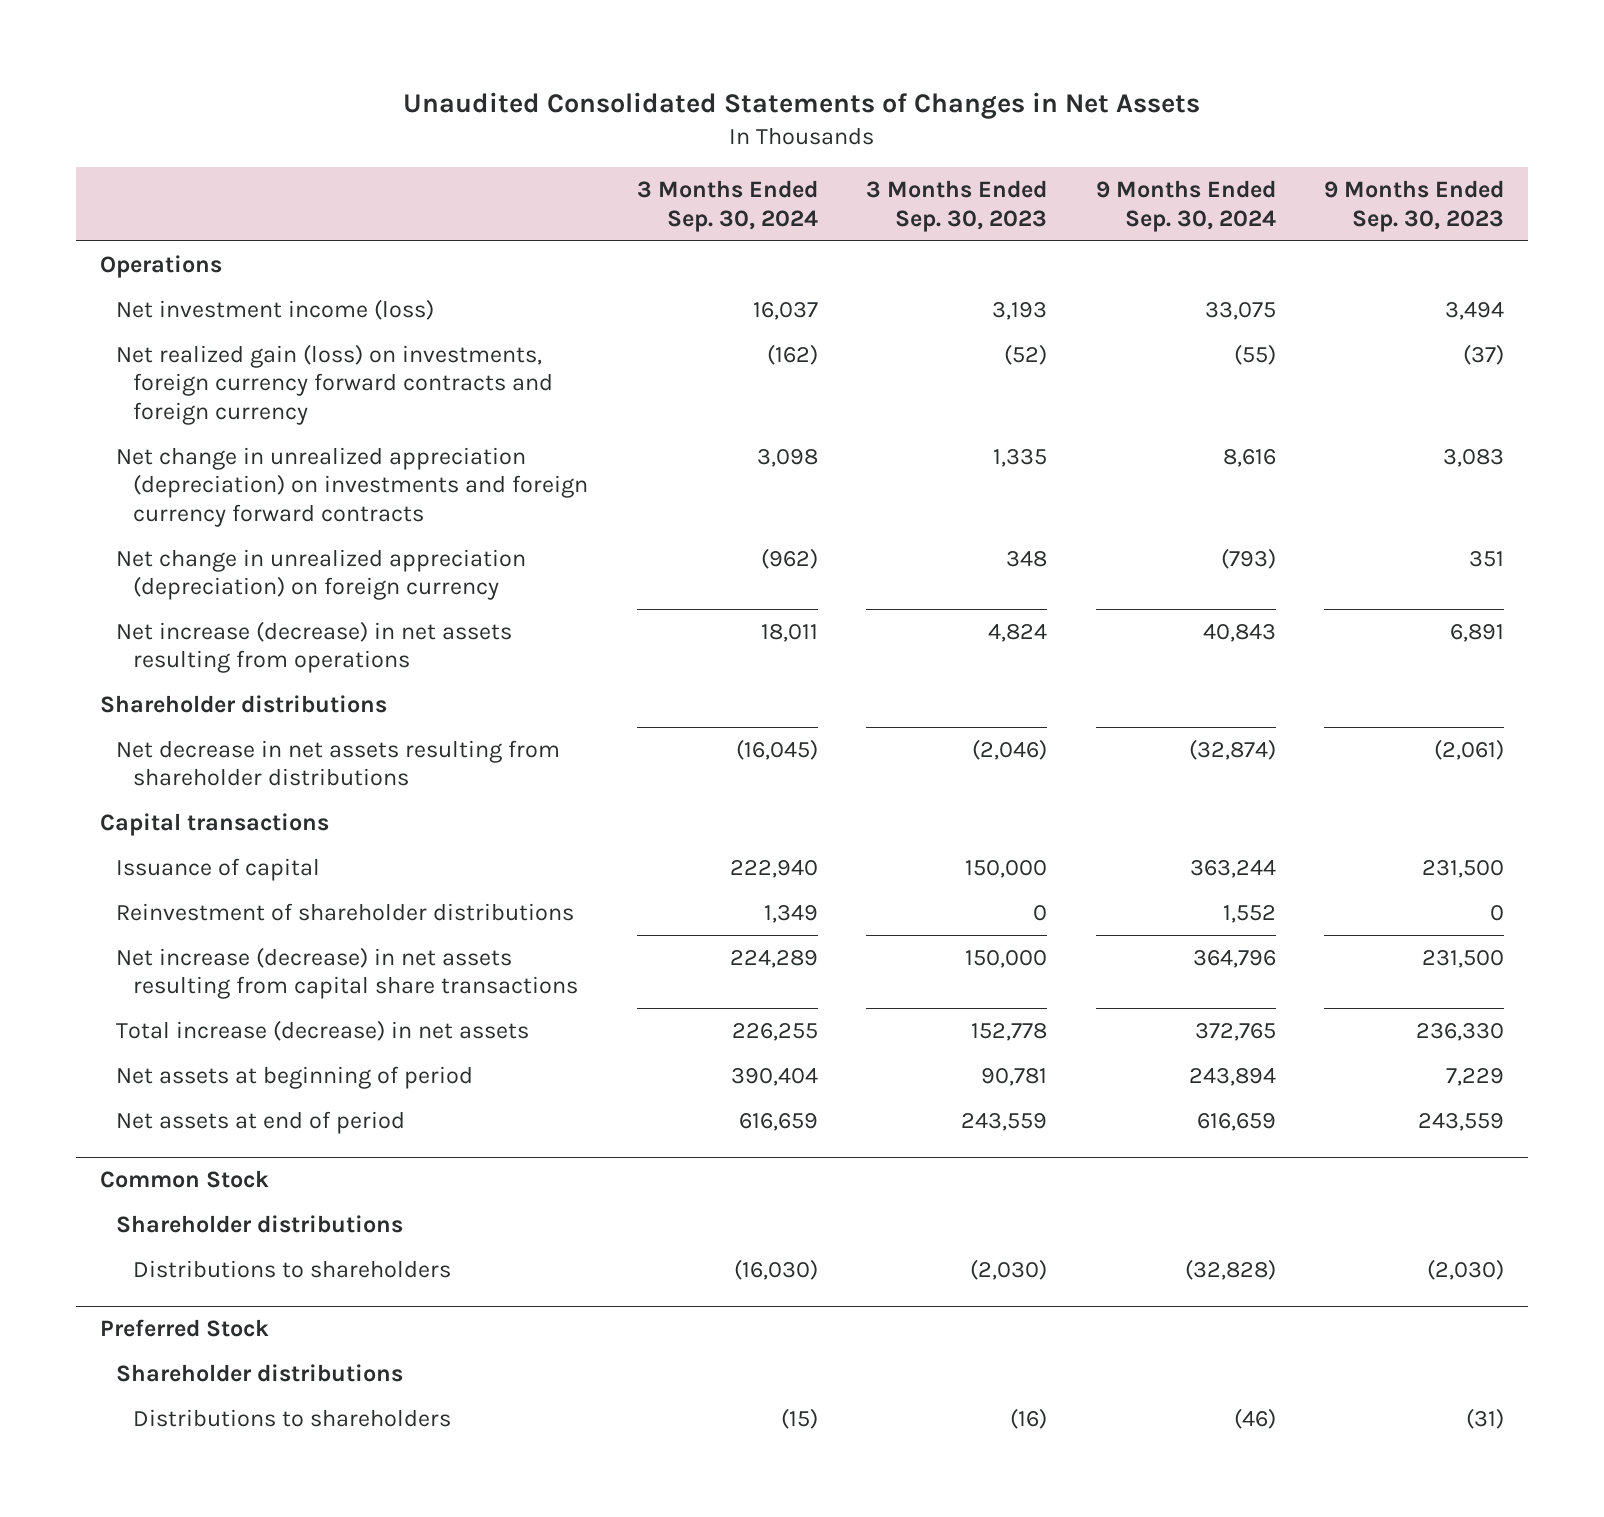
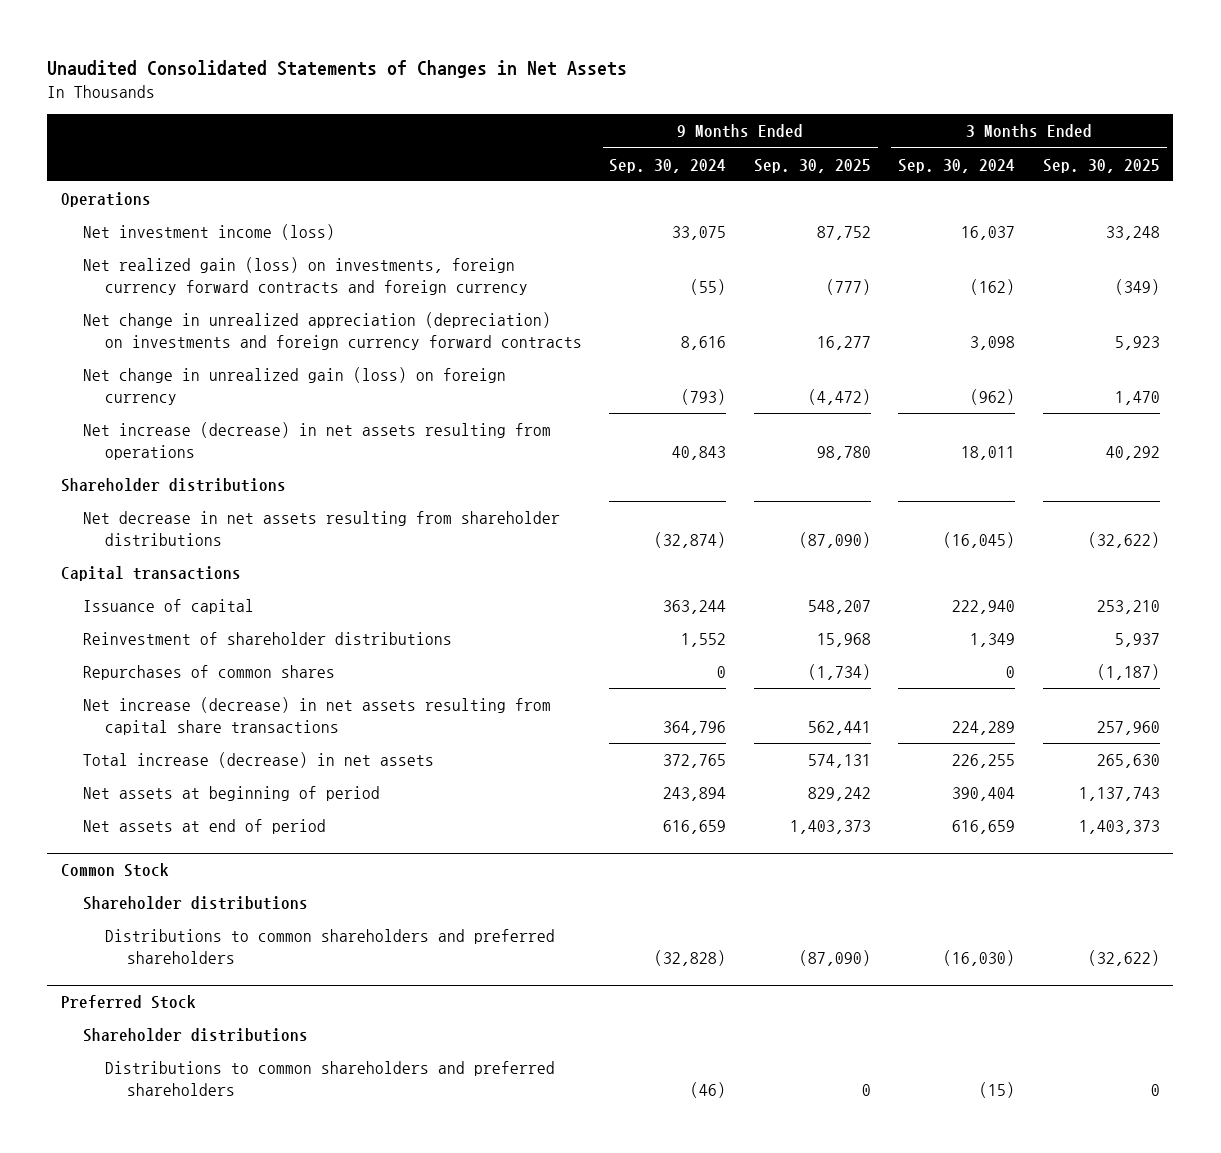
[866,179,1048,232] 3 Months Ended Sep. 30, 2023 -> none
[1324,179,1505,232] 9 Months Ended Sep. 30, 2023 -> none
none -> [753,158,871,173] Sep. 30, 2025
none -> [1042,158,1160,173] Sep. 30, 2025
[116,548,527,601] Net change in unrealized appreciation (depreciation) on foreign currency -> [82,367,506,406] Net change in unrealized gain (loss) on foreign currency
none -> [82,665,335,681] Repurchases of common shares
[133,1259,452,1278] Distributions to shareholders -> [105,929,556,965] Distributions to common shareholders and preferred shareholders
[133,1408,452,1427] Distributions to shareholders -> [105,1061,556,1097] Distributions to common shareholders and preferred shareholders

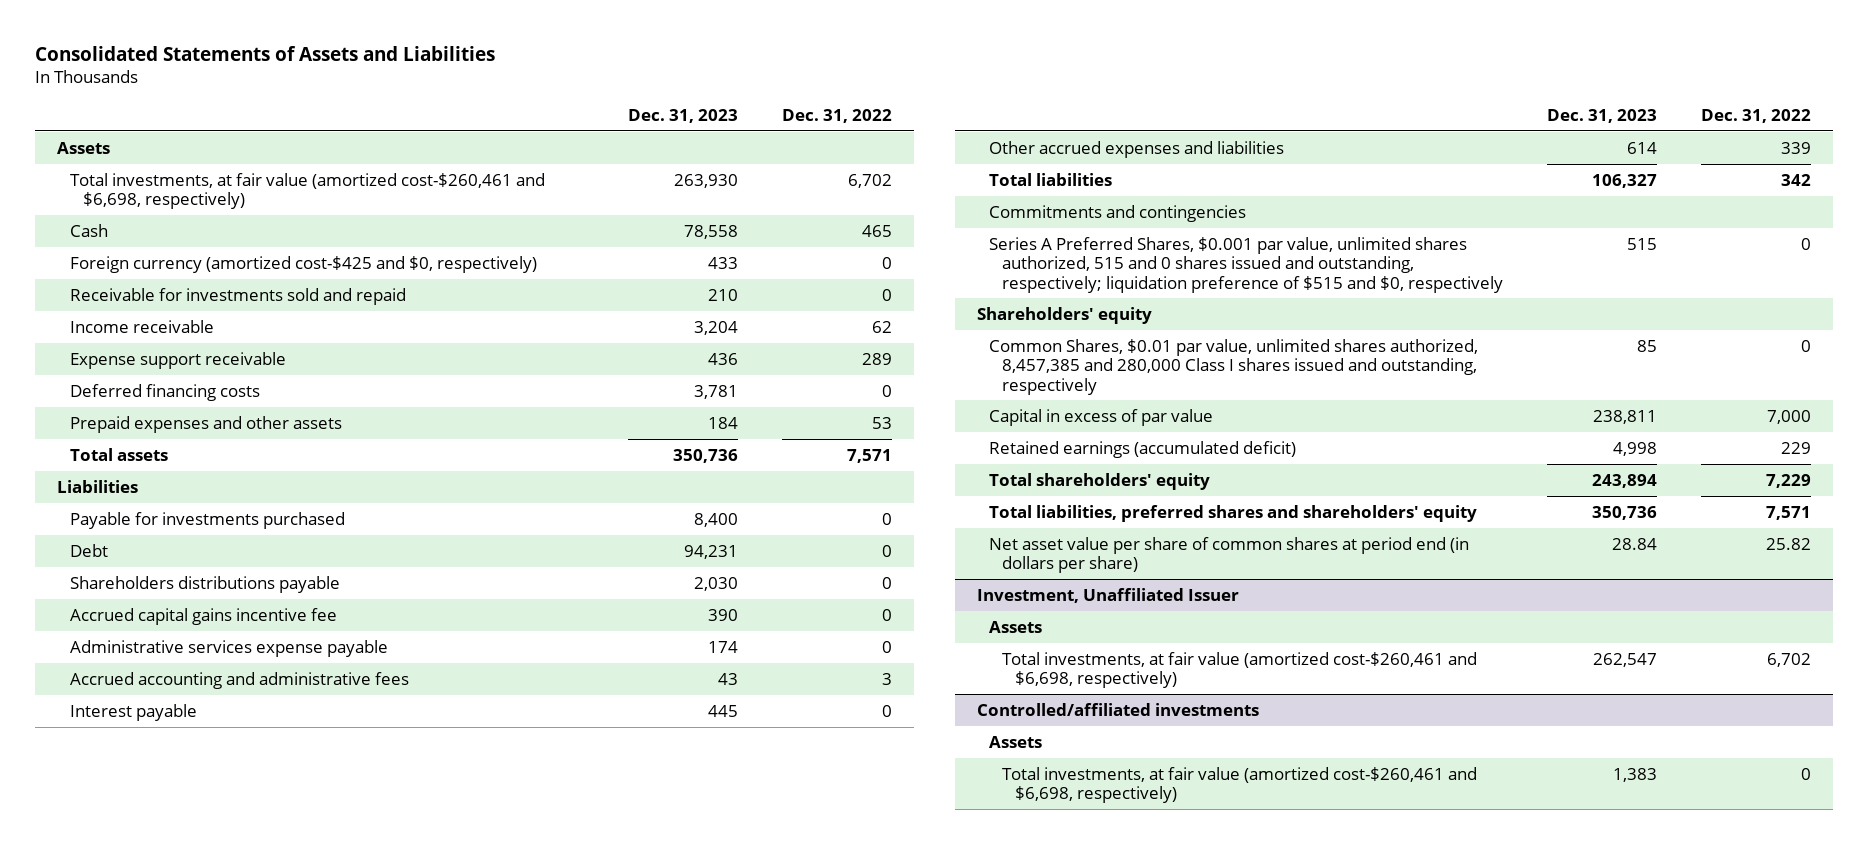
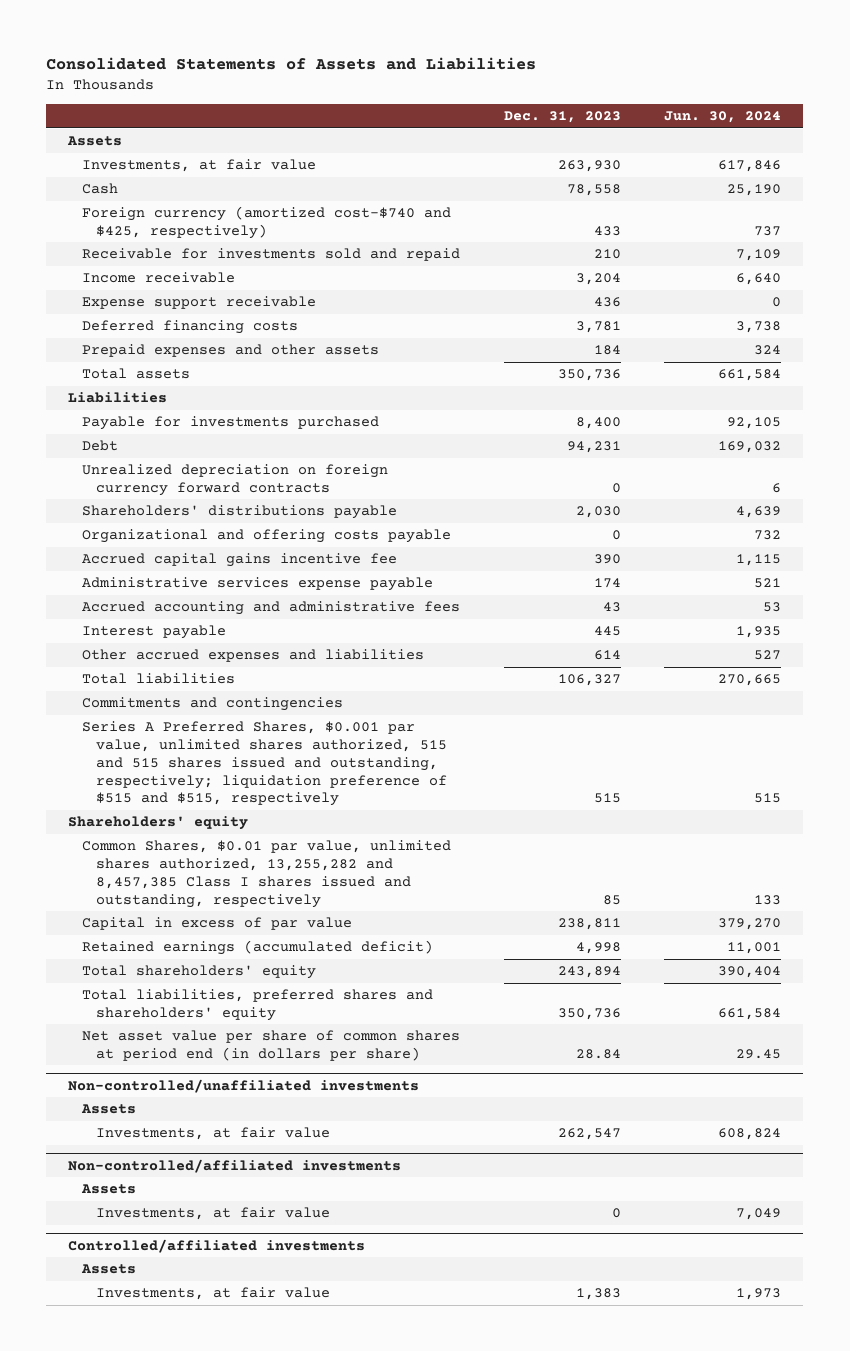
[781,108,892,123] Dec. 31, 2022 -> none
none -> [664,111,782,124] Jun. 30, 2024
[69,172,545,210] Total investments, at fair value (amortized cost-$260,461 and $6,698, respectively) -> [82,159,317,173] Investments, at fair value
[69,255,537,273] Foreign currency (amortized cost-$425 and $0, respectively) -> [82,206,452,239] Foreign currency (amortized cost-$740 and $425, respectively)
none -> [82,464,389,496] Unrealized depreciation on foreign currency forward contracts
[69,575,340,593] Shareholders distributions payable -> [82,505,398,520] Shareholders' distributions payable
none -> [82,529,452,544] Organizational and offering costs payable
[989,236,1504,293] Series A Preferred Shares, $0.001 par value, unlimited shares authorized, 515 and 0 shares issued and outstanding, respectively; liquidation preference of $515 and $0, respectively -> [82,721,448,807] Series A Preferred Shares, $0.001 par value, unlimited shares authorized, 515 and 515 shares issued and outstanding, respectively; liquidation preference of $515 and $515, respectively
[989,338,1479,395] Common Shares, $0.01 par value, unlimited shares authorized, 8,457,385 and 280,000 Class I shares issued and outstanding, respectively -> [82,840,452,908] Common Shares, $0.01 par value, unlimited shares authorized, 13,255,282 and 8,457,385 Class I shares issued and outstanding, respectively
[976,587,1239,603] Investment, Unaffiliated Issuer -> [68,1079,420,1094] Non-controlled/unaffiliated investments
[1002,651,1478,689] Total investments, at fair value (amortized cost-$260,461 and $6,698, respectively) -> [96,1127,331,1141] Investments, at fair value
none -> [68,1159,402,1174] Non-controlled/affiliated investments
none -> [81,1184,137,1195] Assets
none -> [96,1207,331,1221] Investments, at fair value
[1002,766,1478,804] Total investments, at fair value (amortized cost-$260,461 and $6,698, respectively) -> [96,1287,331,1301] Investments, at fair value

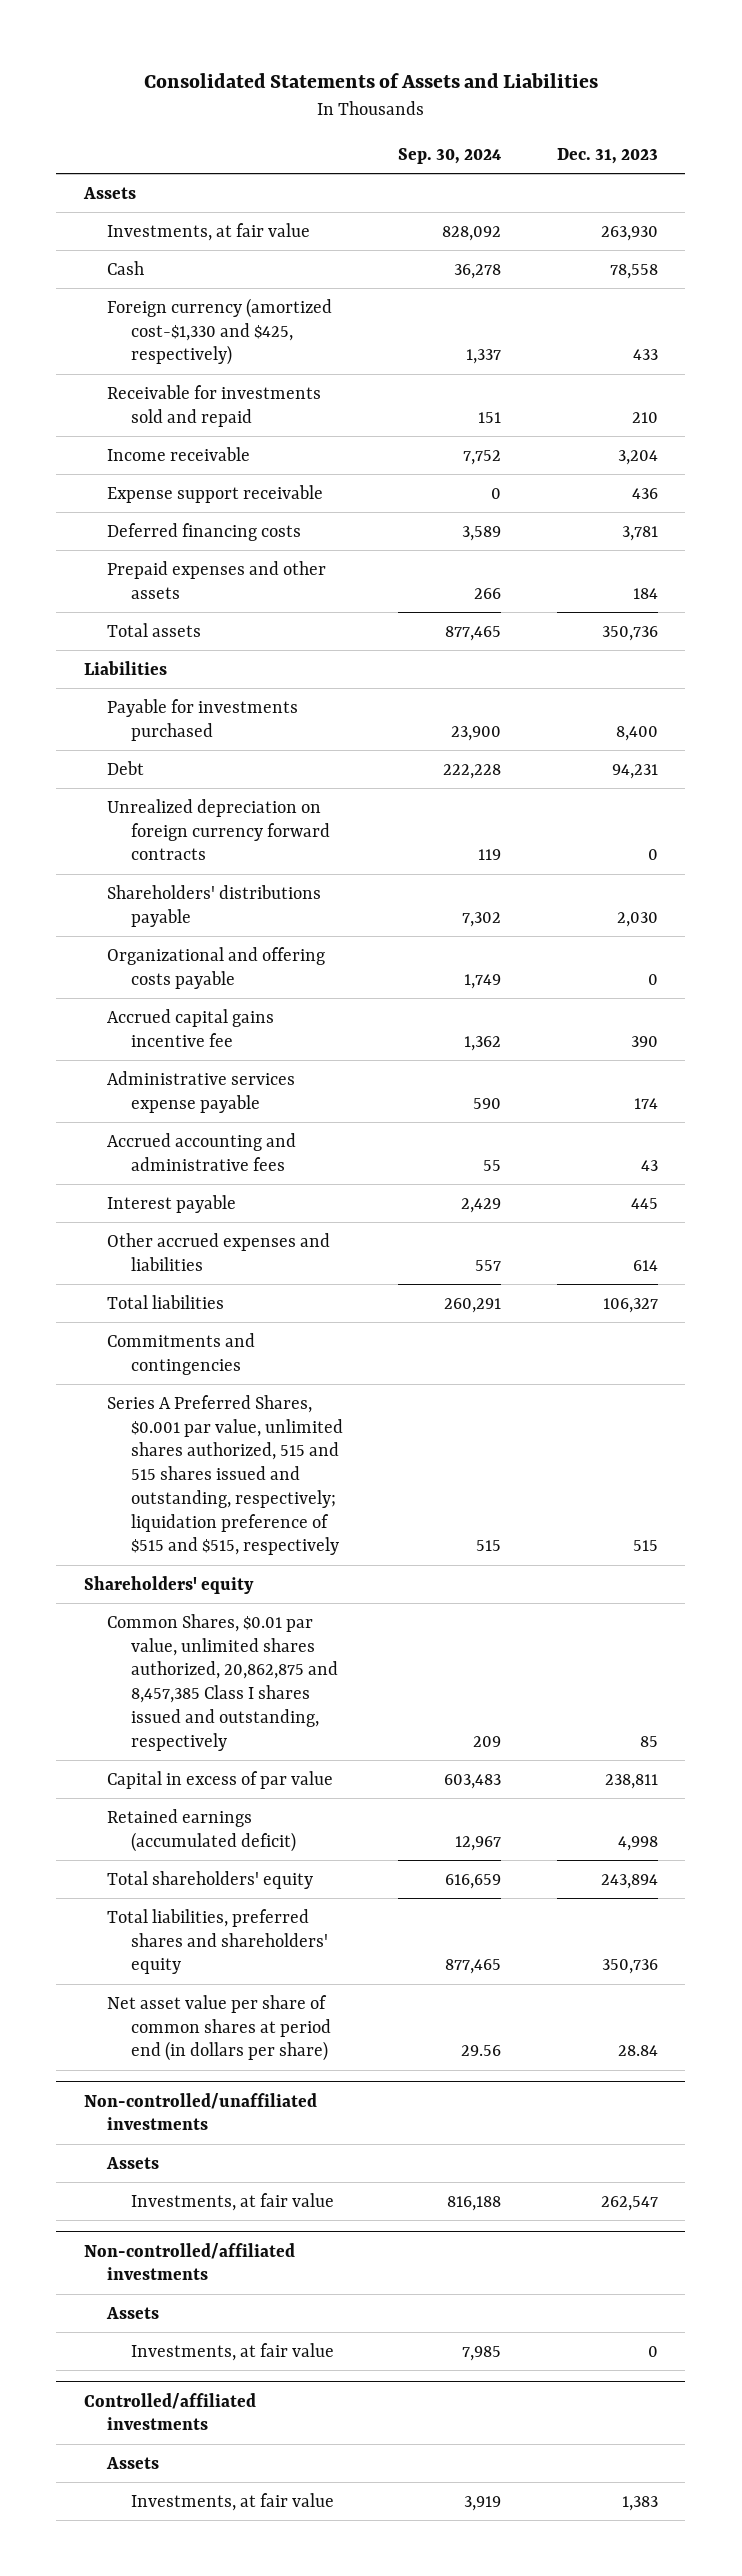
[664,111,782,124] Jun. 30, 2024 -> none
none -> [398,147,502,164] Sep. 30, 2024
[82,206,452,239] Foreign currency (amortized cost-$740 and $425, respectively) -> [107,297,333,366] Foreign currency (amortized cost-$1,330 and $425, respectively)
[82,840,452,908] Common Shares, $0.01 par value, unlimited shares authorized, 13,255,282 and 8,457,385 Class I shares issued and outstanding, respectively -> [107,1613,338,1751] Common Shares, $0.01 par value, unlimited shares authorized, 20,862,875 and 8,457,385 Class I shares issued and outstanding, respectively

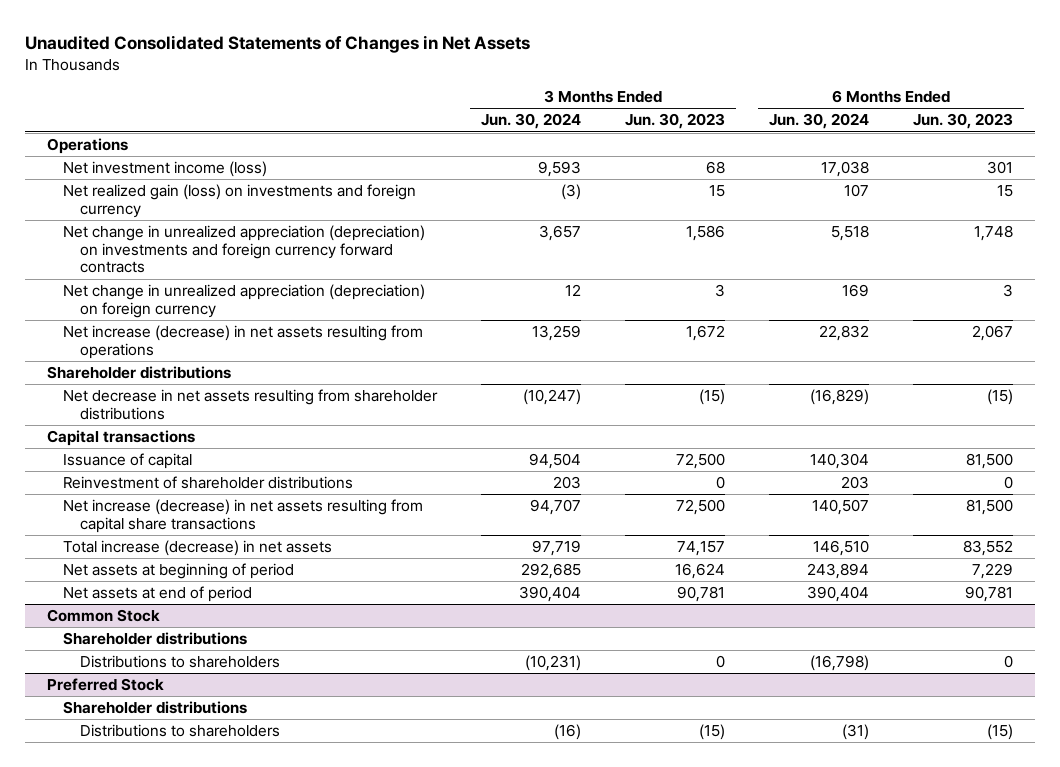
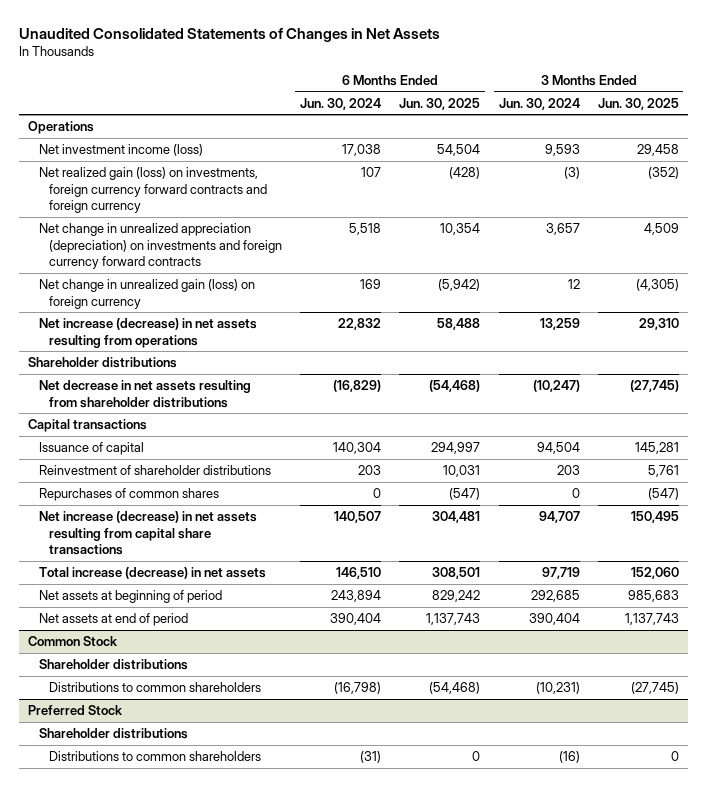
[625,113,726,130] Jun. 30, 2023 -> none
[912,113,1013,130] Jun. 30, 2023 -> none
none -> [399,97,481,110] Jun. 30, 2025
none -> [597,97,679,110] Jun. 30, 2025
[63,184,417,218] Net realized gain (loss) on investments and foreign currency -> [38,166,267,214] Net realized gain (loss) on investments, foreign currency forward contracts and foreign currency
[63,284,426,318] Net change in unrealized appreciation (depreciation) on foreign currency -> [38,278,255,309] Net change in unrealized gain (loss) on foreign currency
none -> [38,487,219,501] Repurchases of common shares
[79,655,280,669] Distributions to shareholders -> [48,681,261,692] Distributions to common shareholders
[79,724,280,738] Distributions to shareholders -> [48,750,261,761] Distributions to common shareholders

